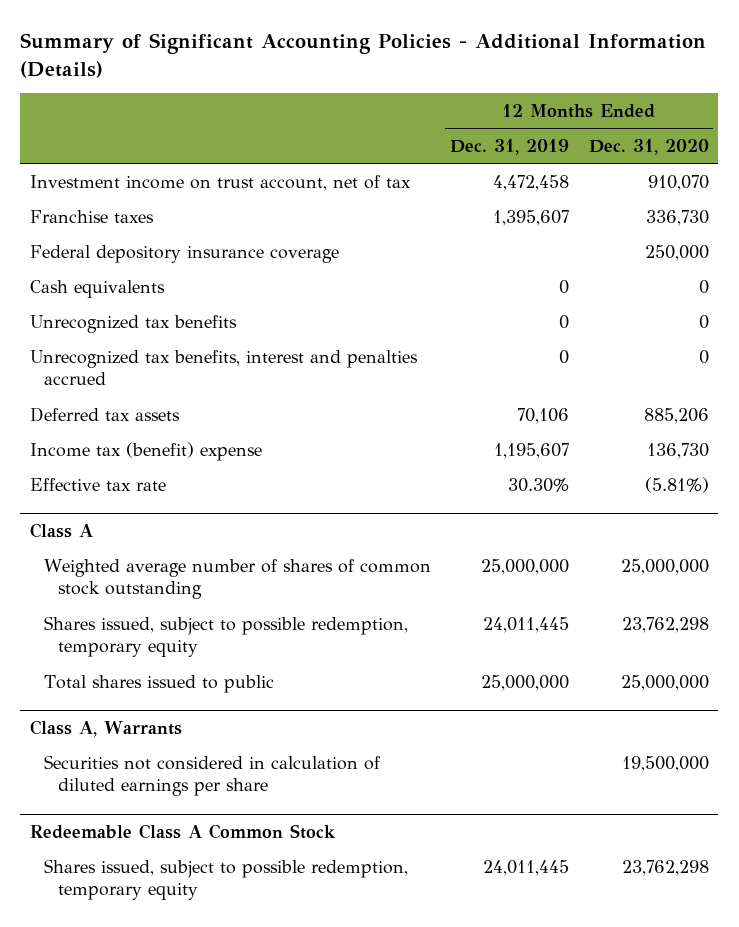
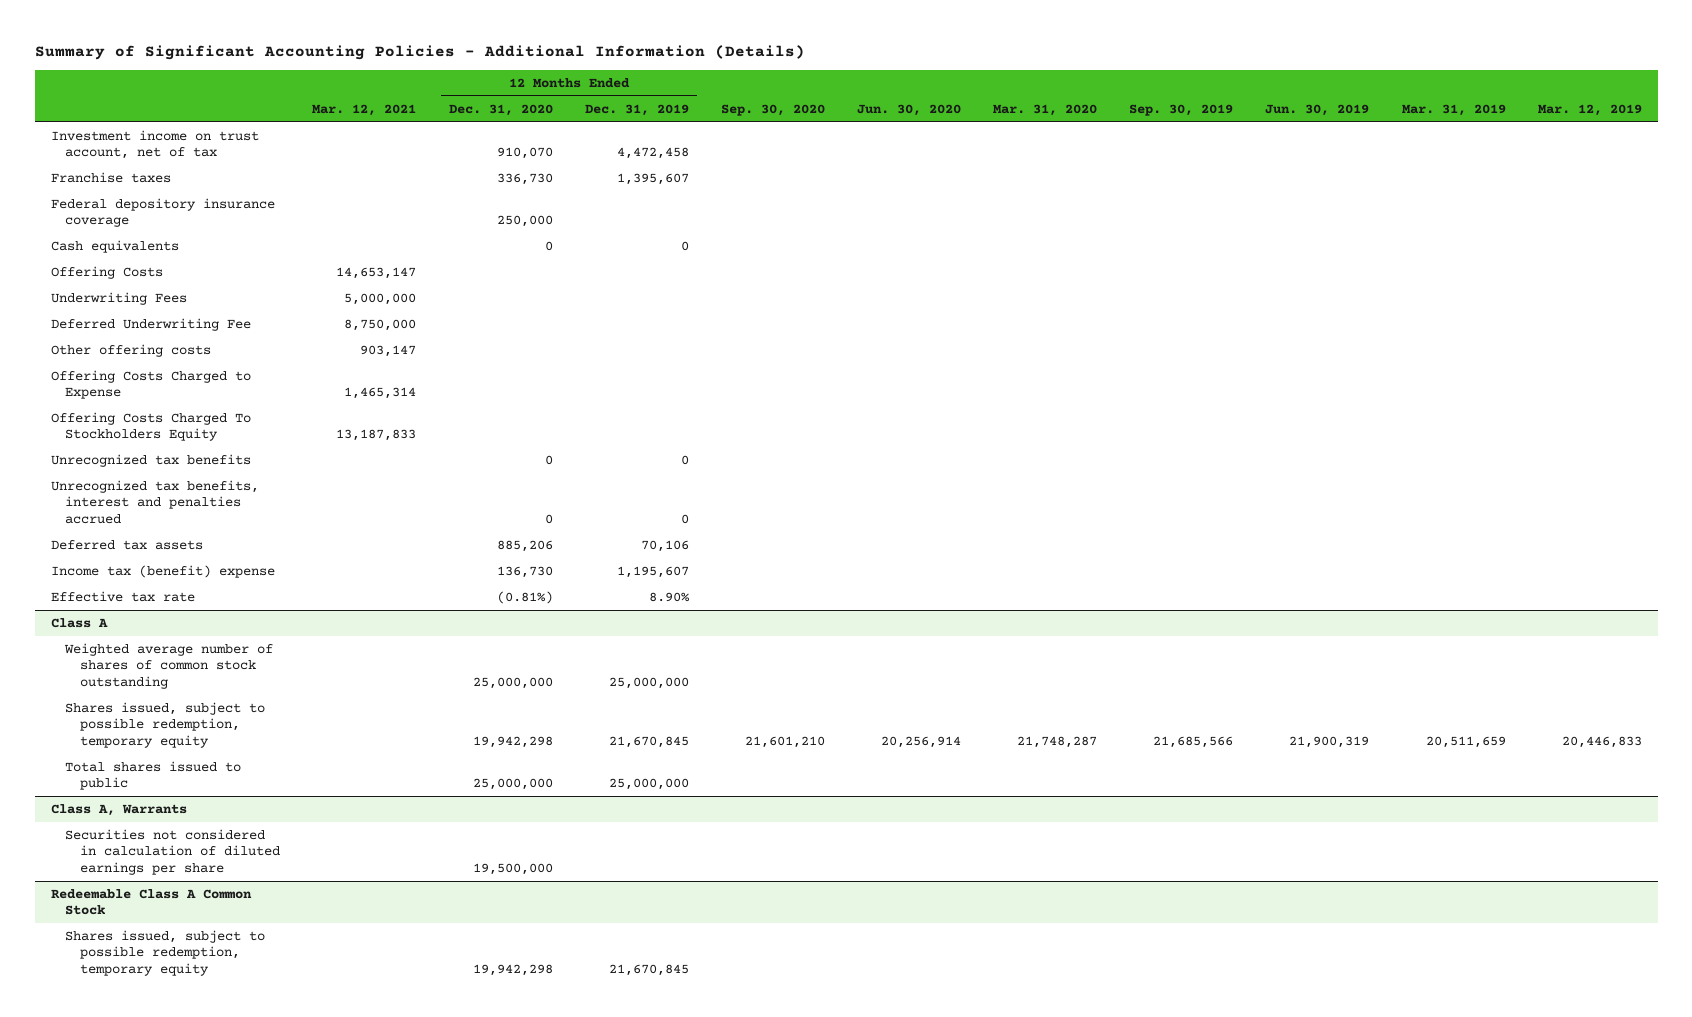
none -> [312,103,417,116] Mar. 12, 2021
none -> [720,103,825,116] Sep. 30, 2020
none -> [857,103,962,116] Jun. 30, 2020
none -> [993,103,1098,116] Mar. 31, 2020
none -> [1129,103,1234,116] Sep. 30, 2019
none -> [1265,103,1370,116] Jun. 30, 2019
none -> [1401,103,1506,116] Mar. 31, 2019
none -> [1537,103,1642,116] Mar. 12, 2019
none -> [50,265,163,279] Offering Costs
none -> [50,291,187,305] Underwriting Fees
none -> [50,317,251,331] Deferred Underwriting Fee
none -> [50,343,211,357] Other offering costs
none -> [50,369,251,400] Offering Costs Charged to Expense
none -> [50,411,251,442] Offering Costs Charged To Stockholders Equity
[508,477,570,492] 30.30% -> [648,591,690,602] 8.90%
[644,476,709,493] (5.81%) -> [496,590,553,604] (0.81%)
[483,616,570,633] 24,011,445 -> [608,735,689,748] 21,670,845
[621,616,709,633] 23,762,298 -> [472,735,553,748] 19,942,298
[483,859,570,876] 24,011,445 -> [608,963,689,976] 21,670,845
[621,859,709,876] 23,762,298 -> [472,963,553,976] 19,942,298

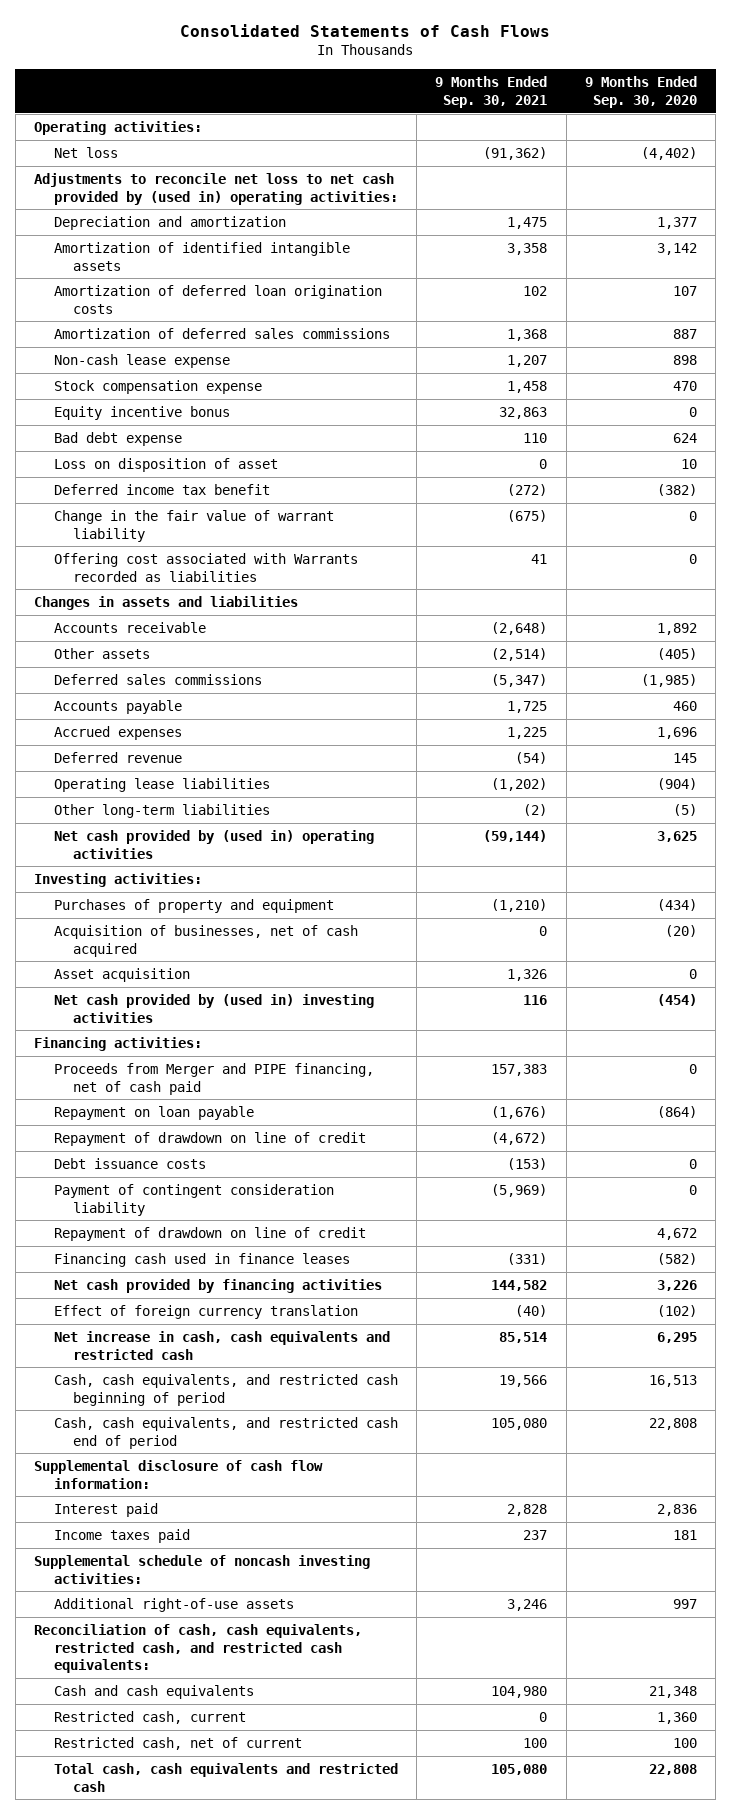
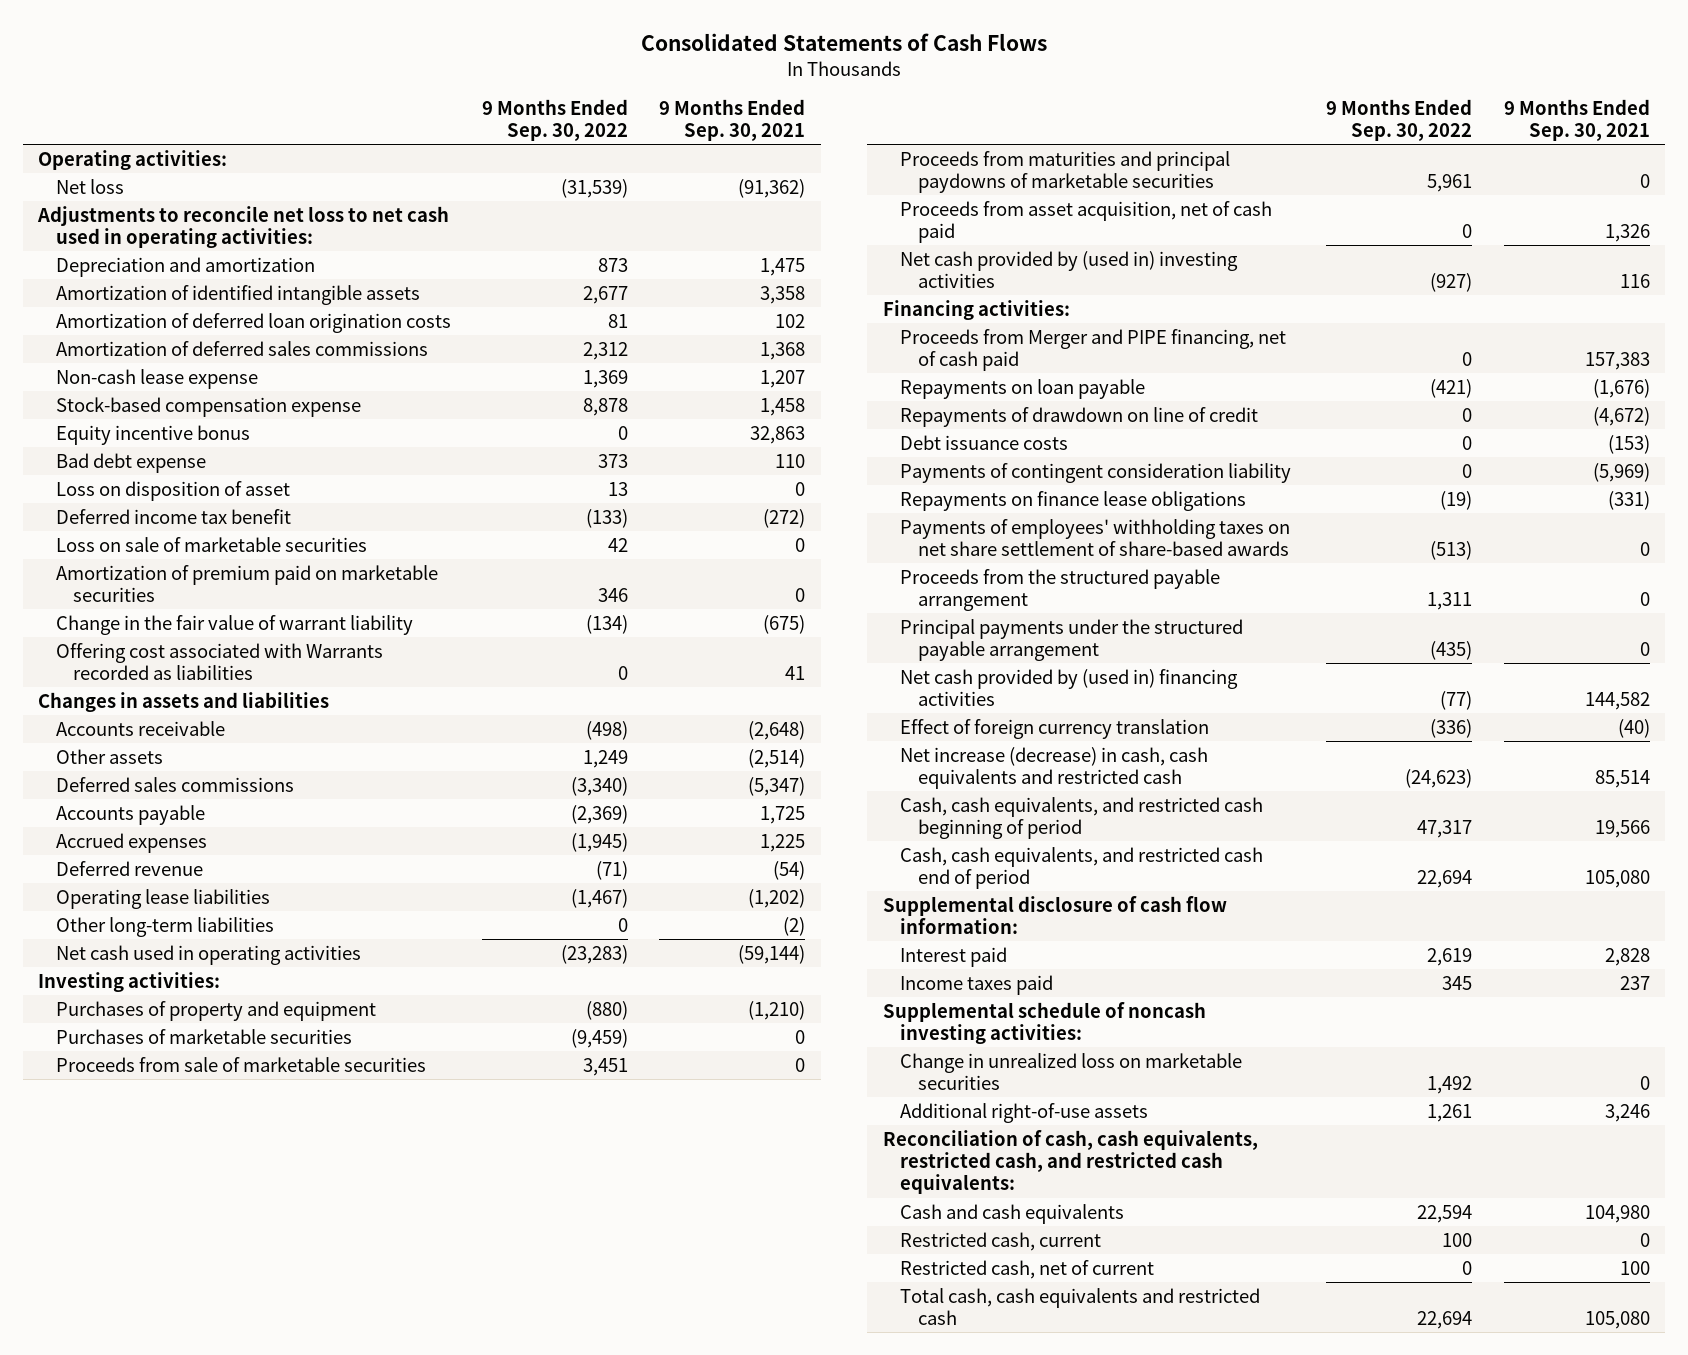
[584,76,697,108] 9 Months Ended Sep. 30, 2020 -> none
none -> [482,98,629,142] 9 Months Ended Sep. 30, 2022
[33,172,398,205] Adjustments to reconcile net loss to net cash provided by (used in) operating activities: -> [37,205,450,249] Adjustments to reconcile net loss to net cash used in operating activities:
[53,379,262,394] Stock compensation expense -> [55,396,361,417] Stock-based compensation expense
none -> [55,536,367,552] Loss on sale of marketable securities
none -> [55,564,438,603] Amortization of premium paid on marketable securities
[53,829,374,859] Net cash provided by (used in) operating activities -> [55,944,361,965] Net cash used in operating activities
[53,924,358,957] Acquisition of businesses, net of cash acquired -> none
none -> [55,1028,352,1044] Purchases of marketable securities
none -> [55,1056,426,1072] Proceeds from sale of marketable securities
none -> [900,150,1231,194] Proceeds from maturities and principal paydowns of marketable securities
[53,967,190,982] Asset acquisition -> [900,200,1273,244] Proceeds from asset acquisition, net of cash paid
[53,1105,254,1120] Repayment on loan payable -> [900,378,1146,399] Repayments on loan payable
[53,1131,366,1146] Repayment of drawdown on line of credit -> [900,406,1259,427] Repayments of drawdown on line of credit
[53,1226,366,1241] Repayment of drawdown on line of credit -> none
[53,1183,334,1216] Payment of contingent consideration liability -> [900,462,1292,483] Payments of contingent consideration liability
[53,1252,350,1267] Financing cash used in finance leases -> [900,490,1247,511] Repayments on finance lease obligations
none -> [900,518,1291,557] Payments of employees' withholding taxes on net share settlement of share-based awards
none -> [900,568,1221,612] Proceeds from the structured payable arrangement
none -> [900,618,1244,662] Principal payments under the structured payable arrangement
[53,1278,382,1293] Net cash provided by financing activities -> [900,668,1239,707] Net cash provided by (used in) financing activities
[53,1330,390,1360] Net increase in cash, cash equivalents and restricted cash -> [900,746,1209,790] Net increase (decrease) in cash, cash equivalents and restricted cash
none -> [900,1052,1243,1091] Change in unrealized loss on marketable securities

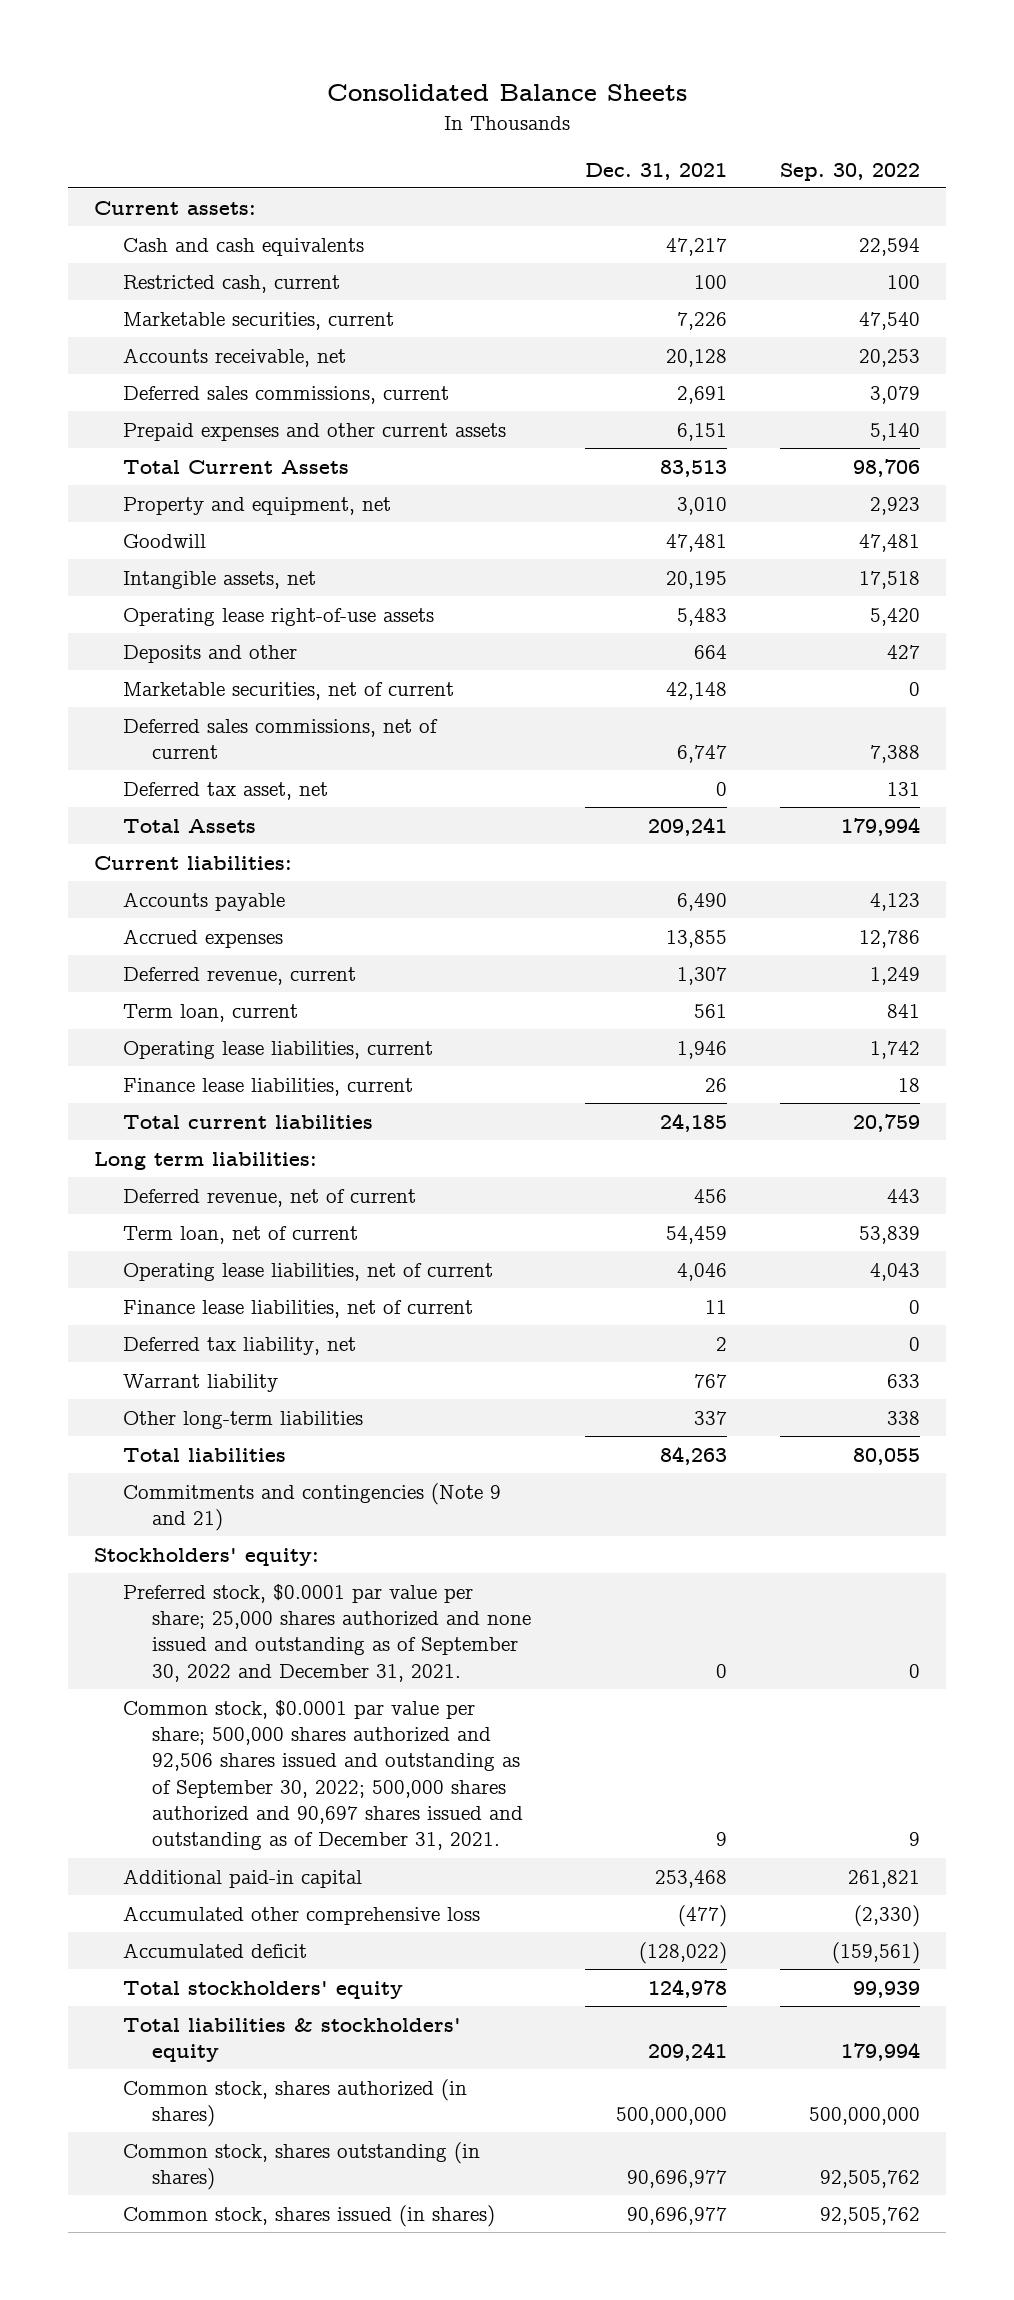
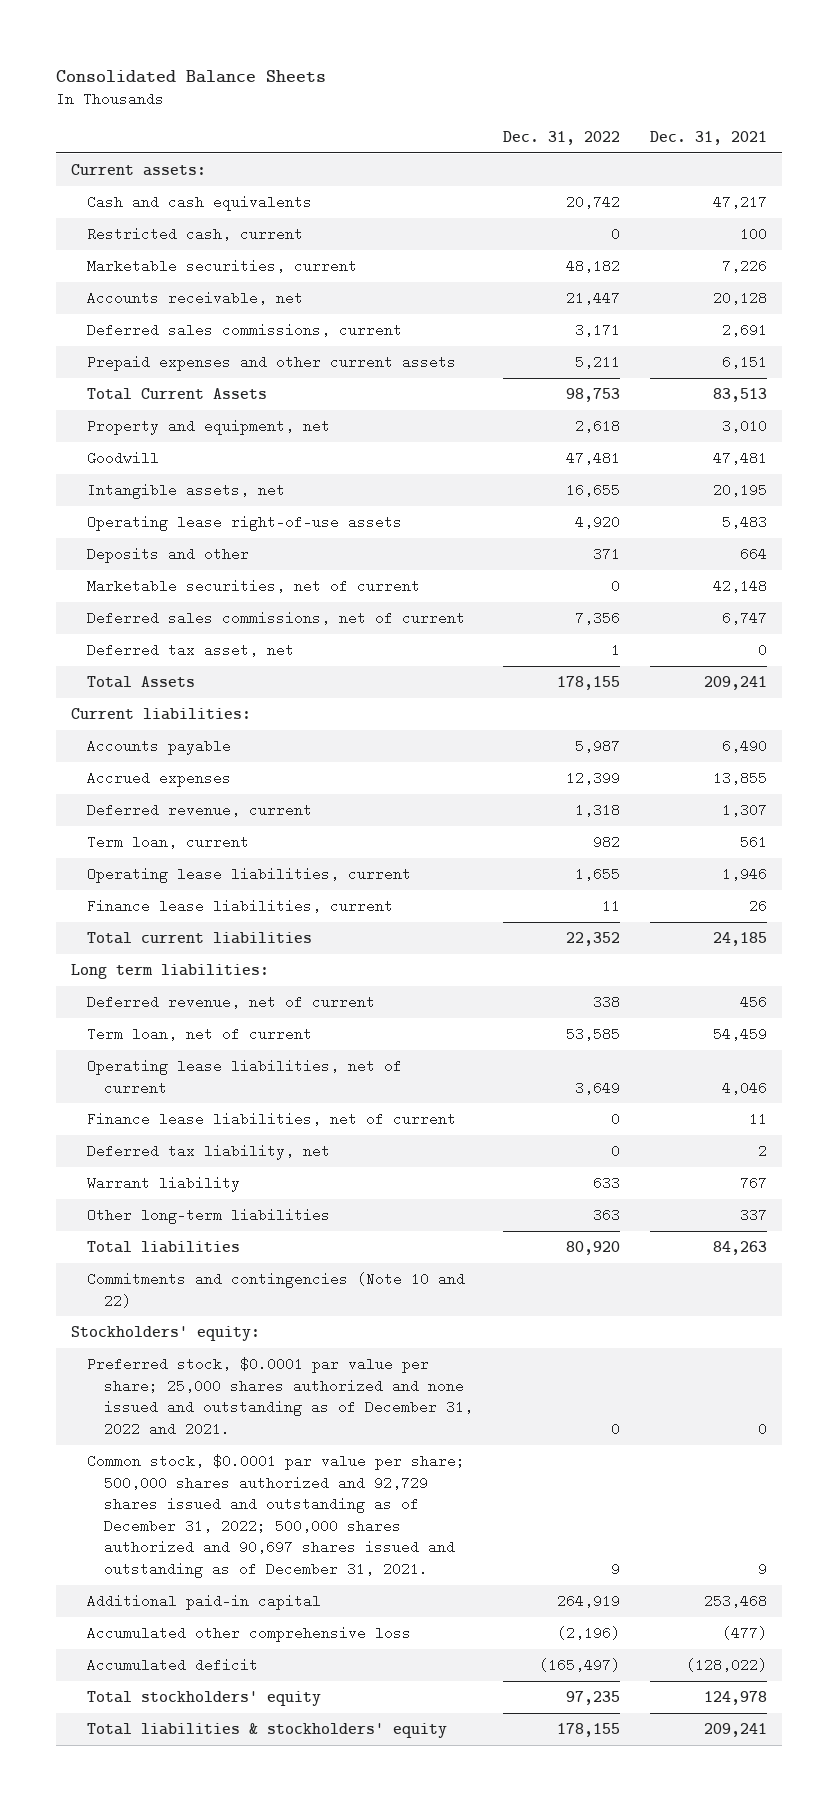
[779,162,920,181] Sep. 30, 2022 -> none
none -> [503,131,621,146] Dec. 31, 2022
[123,1482,502,1532] Commitments and contingencies (Note 9 and 21) -> [87,1271,466,1308] Commitments and contingencies (Note 10 and 22)
[123,1583,532,1682] Preferred stock, $0.0001 par value per share; 25,000 shares authorized and none issued and outstanding as of September 30, 2022 and December 31, 2021. -> [87,1356,473,1436] Preferred stock, $0.0001 par value per share; 25,000 shares authorized and none issued and outstanding as of December 31, 2022 and 2021.
[123,1699,524,1851] Common stock, $0.0001 par value per share; 500,000 shares authorized and 92,506 shares issued and outstanding as of September 30, 2022; 500,000 shares authorized and 90,697 shares issued and outstanding as of December 31, 2021. -> [87,1453,466,1578] Common stock, $0.0001 par value per share; 500,000 shares authorized and 92,729 shares issued and outstanding as of December 31, 2022; 500,000 shares authorized and 90,697 shares issued and outstanding as of December 31, 2021.
[123,2078,468,2128] Common stock, shares authorized (in shares) -> none
[123,2141,481,2191] Common stock, shares outstanding (in shares) -> none
[123,2204,496,2227] Common stock, shares issued (in shares) -> none

